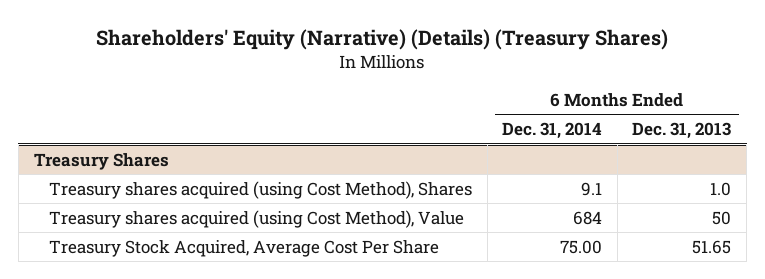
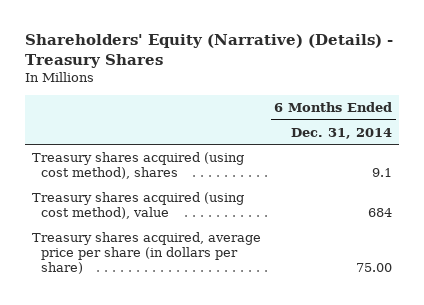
[96,29,669,51] Shareholders' Equity (Narrative) (Details) (Treasury Shares) -> [24,33,393,68] Shareholders' Equity (Narrative) (Details) - Treasury Shares
[632,122,732,140] Dec. 31, 2013 -> none
[33,152,169,170] Treasury Shares -> none
[49,180,473,199] Treasury shares acquired (using Cost Method), Shares -> [31,152,244,180] Treasury shares acquired (using cost method), shares
[49,209,465,228] Treasury shares acquired (using Cost Method), Value -> [31,192,244,220] Treasury shares acquired (using cost method), value
[49,239,440,257] Treasury Stock Acquired, Average Cost Per Share -> [31,232,261,275] Treasury shares acquired, average price per share (in dollars per share)

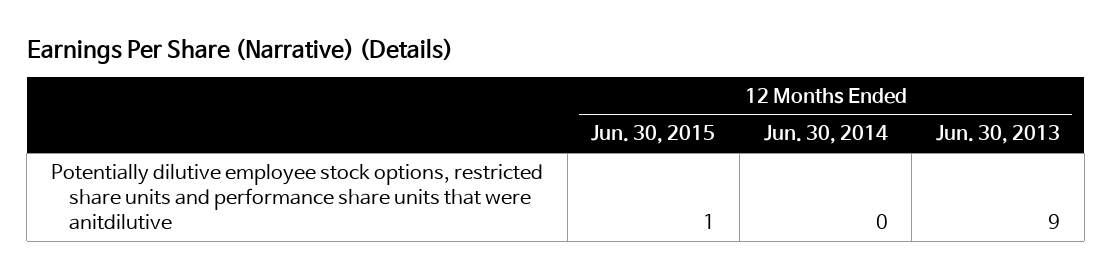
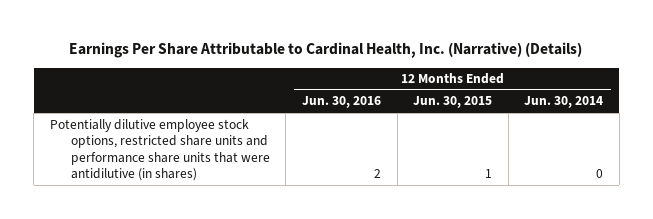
[26,38,453,65] Earnings Per Share (Narrative) (Details) -> [69,42,583,59] Earnings Per Share Attributable to Cardinal Health, Inc. (Narrative) (Details)
[936,125,1061,145] Jun. 30, 2013 -> none
none -> [302,96,382,109] Jun. 30, 2016
[51,163,544,230] Potentially dilutive employee stock options, restricted share units and performance share units that were anitdilutive -> [49,118,270,182] Potentially dilutive employee stock options, restricted share units and performance share units that were antidilutive (in shares)

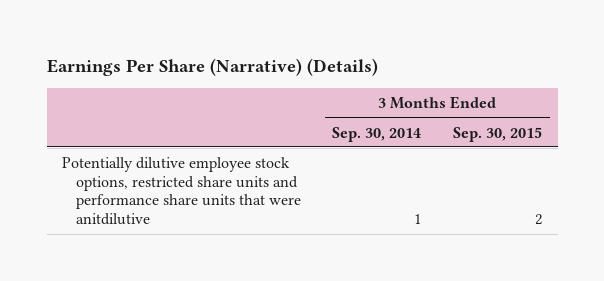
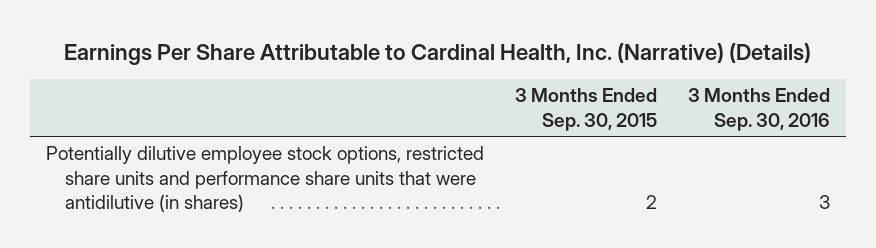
[46,57,378,76] Earnings Per Share (Narrative) (Details) -> [64,43,812,66] Earnings Per Share Attributable to Cardinal Health, Inc. (Narrative) (Details)
[332,126,422,142] Sep. 30, 2014 -> none
none -> [688,88,831,131] 3 Months Ended Sep. 30, 2016
[62,156,301,226] Potentially dilutive employee stock options, restricted share units and performance share units that were anitdilutive -> [45,146,484,212] Potentially dilutive employee stock options, restricted share units and performance share units that were antidilutive (in shares)

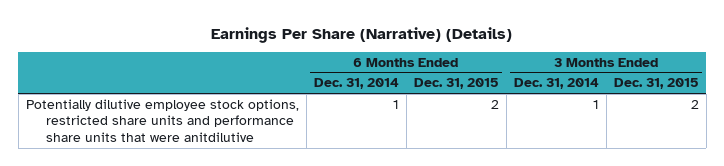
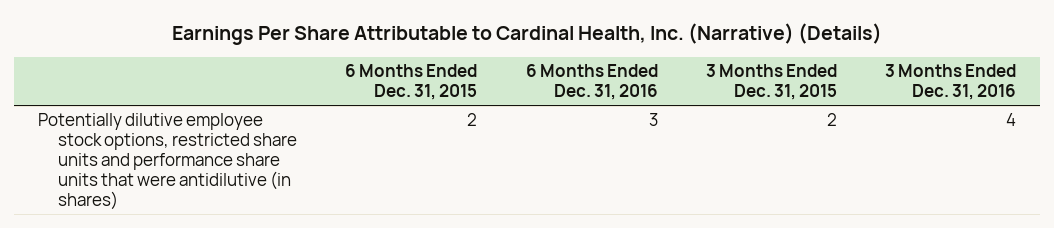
[211,26,513,43] Earnings Per Share (Narrative) (Details) -> [171,23,882,46] Earnings Per Share Attributable to Cardinal Health, Inc. (Narrative) (Details)
[313,78,399,90] Dec. 31, 2014 -> none
[513,78,599,90] Dec. 31, 2014 -> none
none -> [525,64,658,101] 6 Months Ended Dec. 31, 2016
none -> [884,64,1016,101] 3 Months Ended Dec. 31, 2016
[25,98,299,143] Potentially dilutive employee stock options, restricted share units and performance share units that were anitdilutive -> [38,113,298,211] Potentially dilutive employee stock options, restricted share units and performance share units that were antidilutive (in shares)

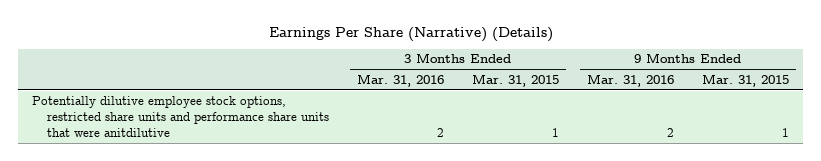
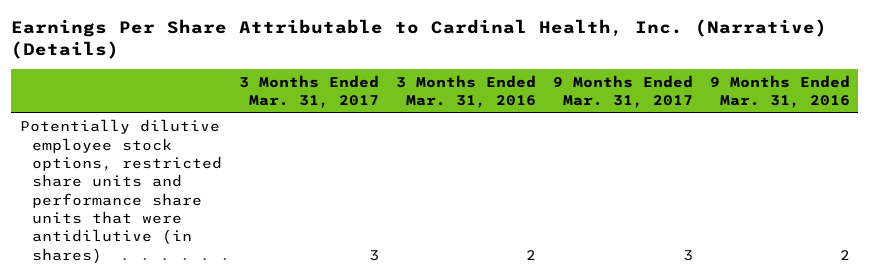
[268,26,553,42] Earnings Per Share (Narrative) (Details) -> [11,19,828,60] Earnings Per Share Attributable to Cardinal Health, Inc. (Narrative) (Details)
[472,73,560,87] Mar. 31, 2015 -> none
[702,73,790,87] Mar. 31, 2015 -> none
none -> [238,74,379,109] 3 Months Ended Mar. 31, 2017
none -> [552,74,693,109] 9 Months Ended Mar. 31, 2017
[31,96,329,137] Potentially dilutive employee stock options, restricted share units and performance share units that were anitdilutive -> [19,119,222,264] Potentially dilutive employee stock options, restricted share units and performance share units that were antidilutive (in shares)

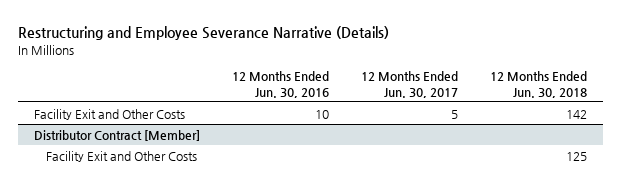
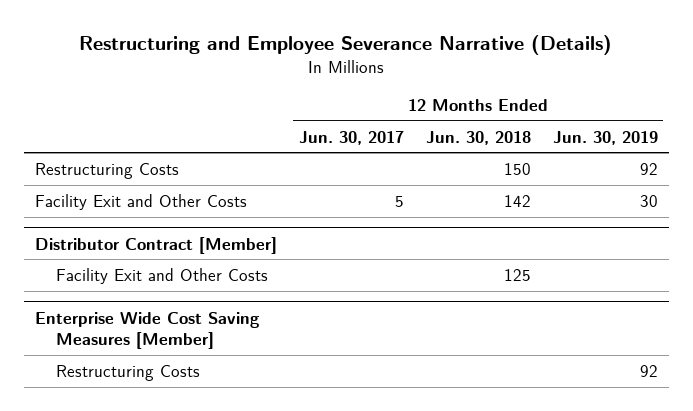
[232,71,330,98] 12 Months Ended Jun. 30, 2016 -> none
none -> [552,130,658,145] Jun. 30, 2019
none -> [34,162,179,179] Restructuring Costs
none -> [34,311,260,350] Enterprise Wide Cost Saving Measures [Member]
none -> [56,364,201,381] Restructuring Costs

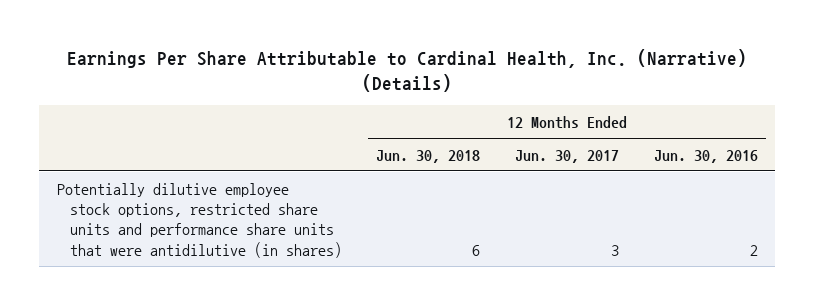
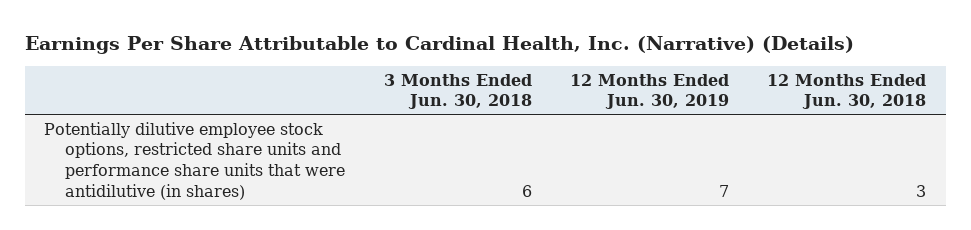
[515,149,620,163] Jun. 30, 2017 -> none
[653,149,758,163] Jun. 30, 2016 -> none
none -> [383,73,532,110] 3 Months Ended Jun. 30, 2018
none -> [569,73,729,110] 12 Months Ended Jun. 30, 2019
[472,244,481,256] 6 -> [916,184,927,197] 3

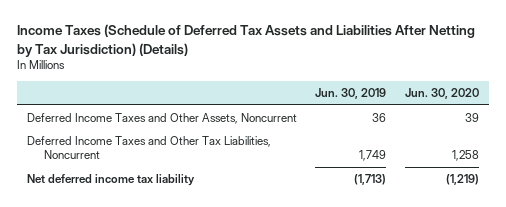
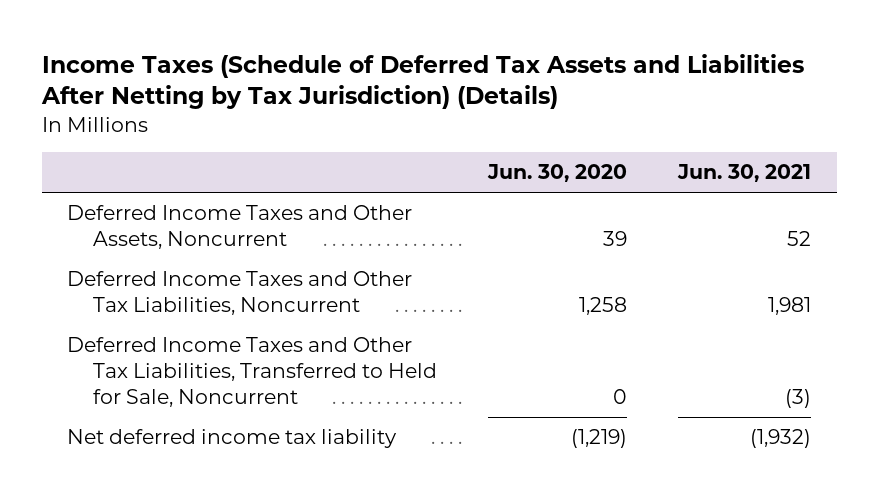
[315,88,387,100] Jun. 30, 2019 -> none
none -> [677,164,812,183] Jun. 30, 2021
none -> [67,337,437,407] Deferred Income Taxes and Other Tax Liabilities, Transferred to Held for Sale, Noncurrent

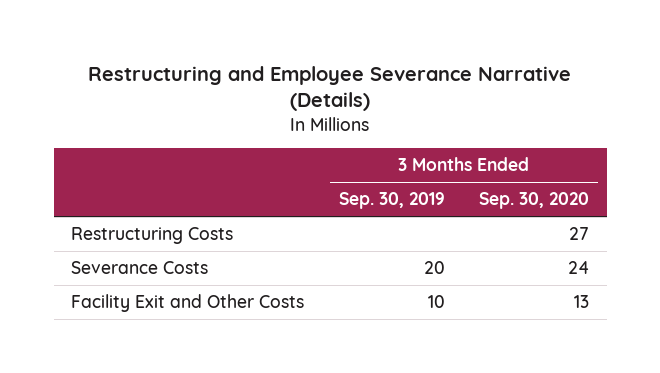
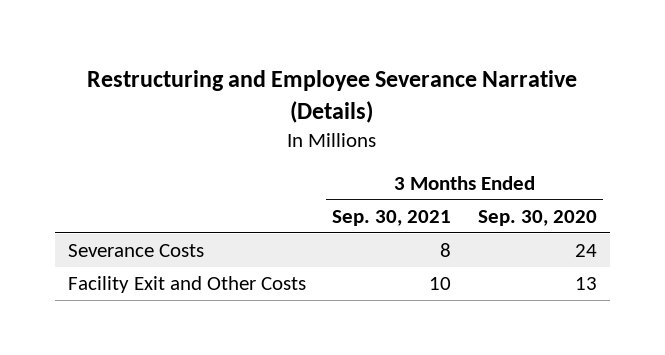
[338,192,445,210] Sep. 30, 2019 -> none
none -> [332,209,452,226] Sep. 30, 2021
[71,227,234,245] Restructuring Costs -> none

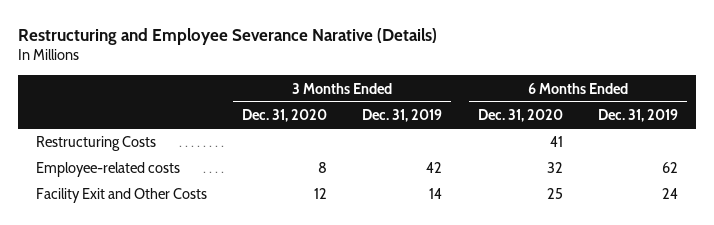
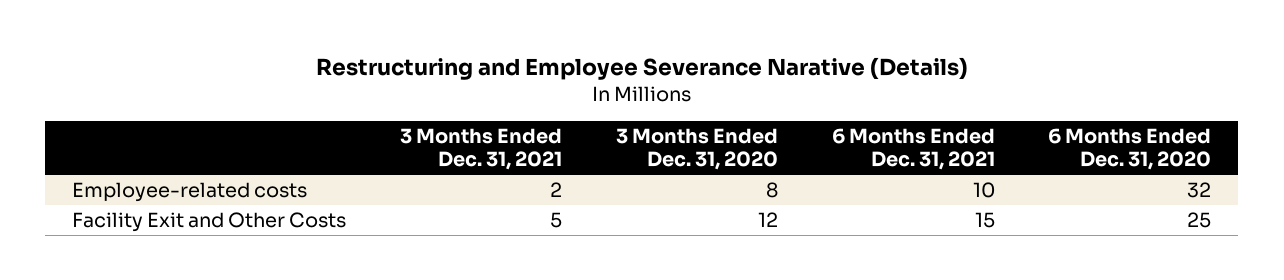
[362,108,443,122] Dec. 31, 2019 -> none
[598,108,679,122] Dec. 31, 2019 -> none
none -> [400,127,563,171] 3 Months Ended Dec. 31, 2021
none -> [831,127,995,171] 6 Months Ended Dec. 31, 2021
[35,136,156,152] Restructuring Costs -> none

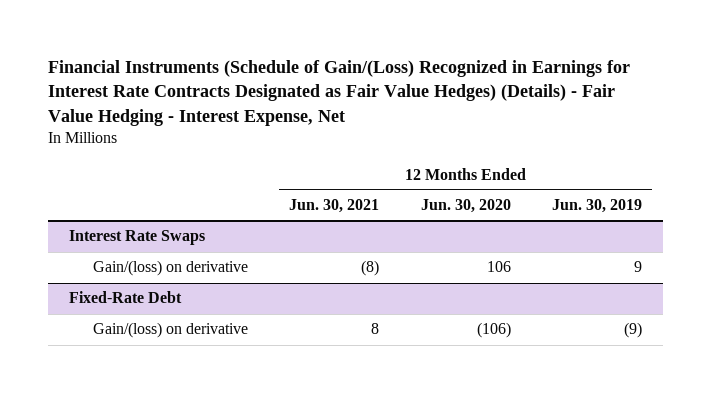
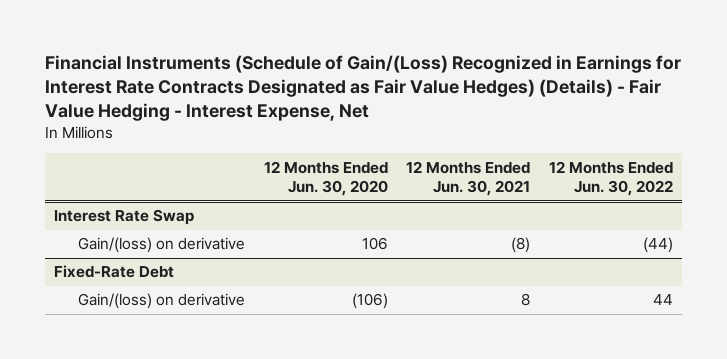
[552,199,643,214] Jun. 30, 2019 -> none
none -> [548,160,673,197] 12 Months Ended Jun. 30, 2022
[69,230,206,246] Interest Rate Swaps -> [54,209,195,226] Interest Rate Swap

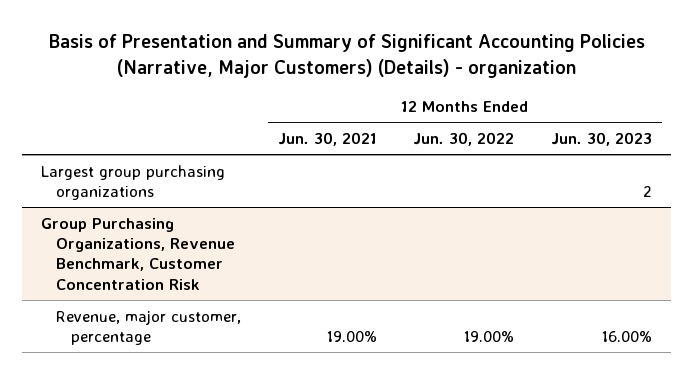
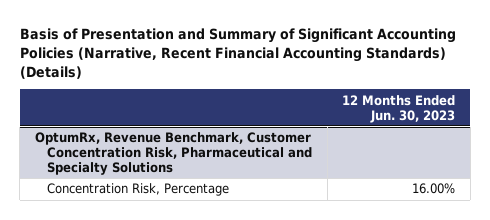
[48,34,645,79] Basis of Presentation and Summary of Significant Accounting Policies (Narrative, Major Customers) (Details) - organization -> [19,28,456,80] Basis of Presentation and Summary of Significant Accounting Policies (Narrative, Recent Financial Accounting Standards) (Details)
[277,131,377,146] Jun. 30, 2021 -> none
[413,131,515,146] Jun. 30, 2022 -> none
[40,164,225,200] Largest group purchasing organizations -> none
[40,217,235,290] Group Purchasing Organizations, Revenue Benchmark, Customer Concentration Risk -> none
none -> [34,132,313,175] OptumRx, Revenue Benchmark, Customer Concentration Risk, Pharmaceutical and Specialty Solutions
[55,309,241,345] Revenue, major customer, percentage -> [47,183,230,197] Concentration Risk, Percentage

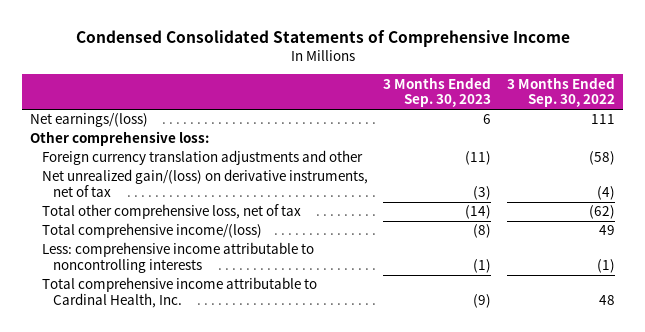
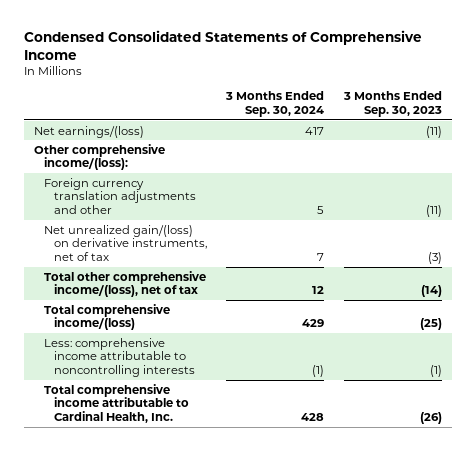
[507,76,616,108] 3 Months Ended Sep. 30, 2022 -> none
none -> [225,91,325,118] 3 Months Ended Sep. 30, 2024
[483,114,492,125] 6 -> [426,125,443,138] (11)
[29,131,209,147] Other comprehensive loss: -> [33,143,165,171] Other comprehensive income/(loss):
[41,204,301,220] Total other comprehensive loss, net of tax -> [43,270,206,298] Total other comprehensive income/(loss), net of tax
[473,224,492,239] (8) -> [420,318,443,331] (25)
[473,293,492,308] (9) -> [420,412,443,425] (26)

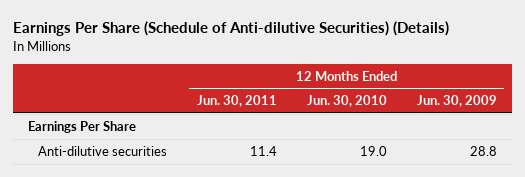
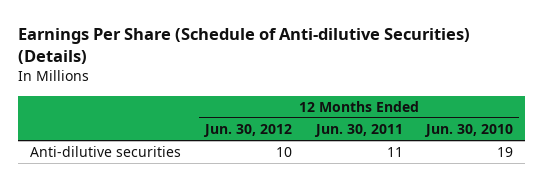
[416,95,497,108] Jun. 30, 2009 -> none
none -> [202,124,292,138] Jun. 30, 2012
[27,120,136,133] Earnings Per Share -> none
[249,145,277,156] 11.4 -> [386,147,403,158] 11
[359,145,387,156] 19.0 -> [497,147,514,158] 19

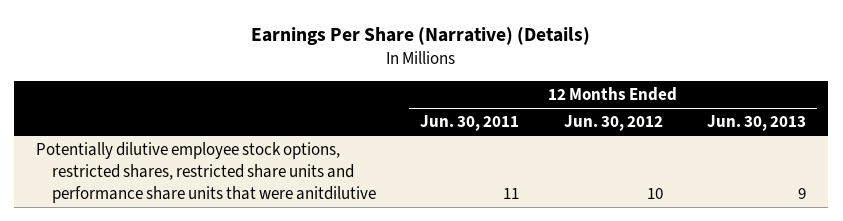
[18,28,471,65] Earnings Per Share (Schedule of Anti-dilutive Securities) (Details) -> [251,26,591,45] Earnings Per Share (Narrative) (Details)
[424,124,514,138] Jun. 30, 2010 -> none
none -> [707,115,807,132] Jun. 30, 2013
[30,146,182,158] Anti-dilutive securities -> [36,142,376,203] Potentially dilutive employee stock options, restricted shares, restricted share units and performance share units that were anitdilutive

